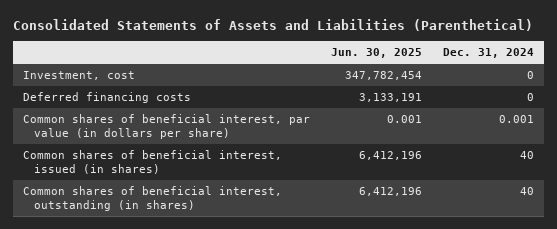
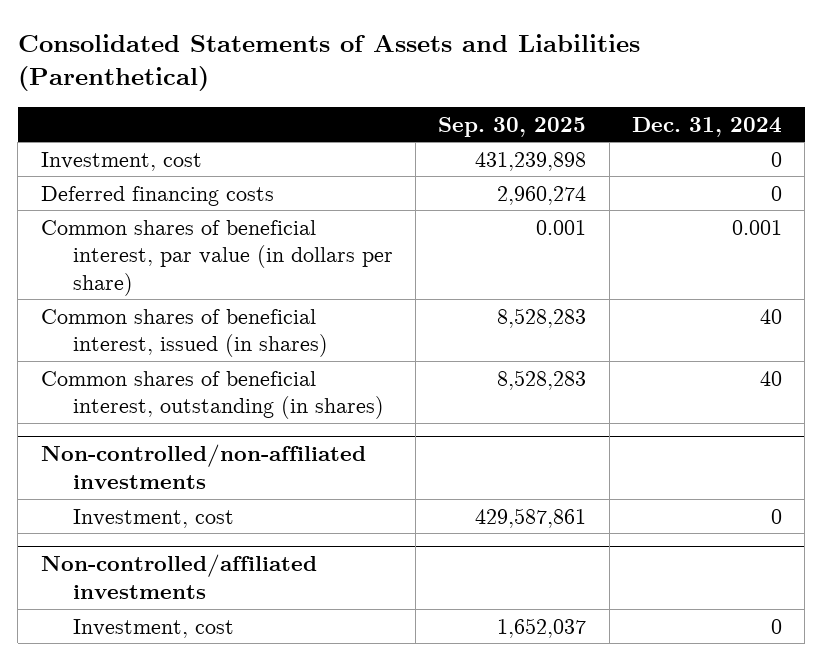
[331,48,423,59] Jun. 30, 2025 -> none
none -> [438,116,587,137] Sep. 30, 2025
none -> [40,444,366,489] Non-controlled/non-affiliated investments
none -> [72,508,234,528] Investment, cost
none -> [40,554,317,599] Non-controlled/affiliated investments
none -> [72,618,234,638] Investment, cost

